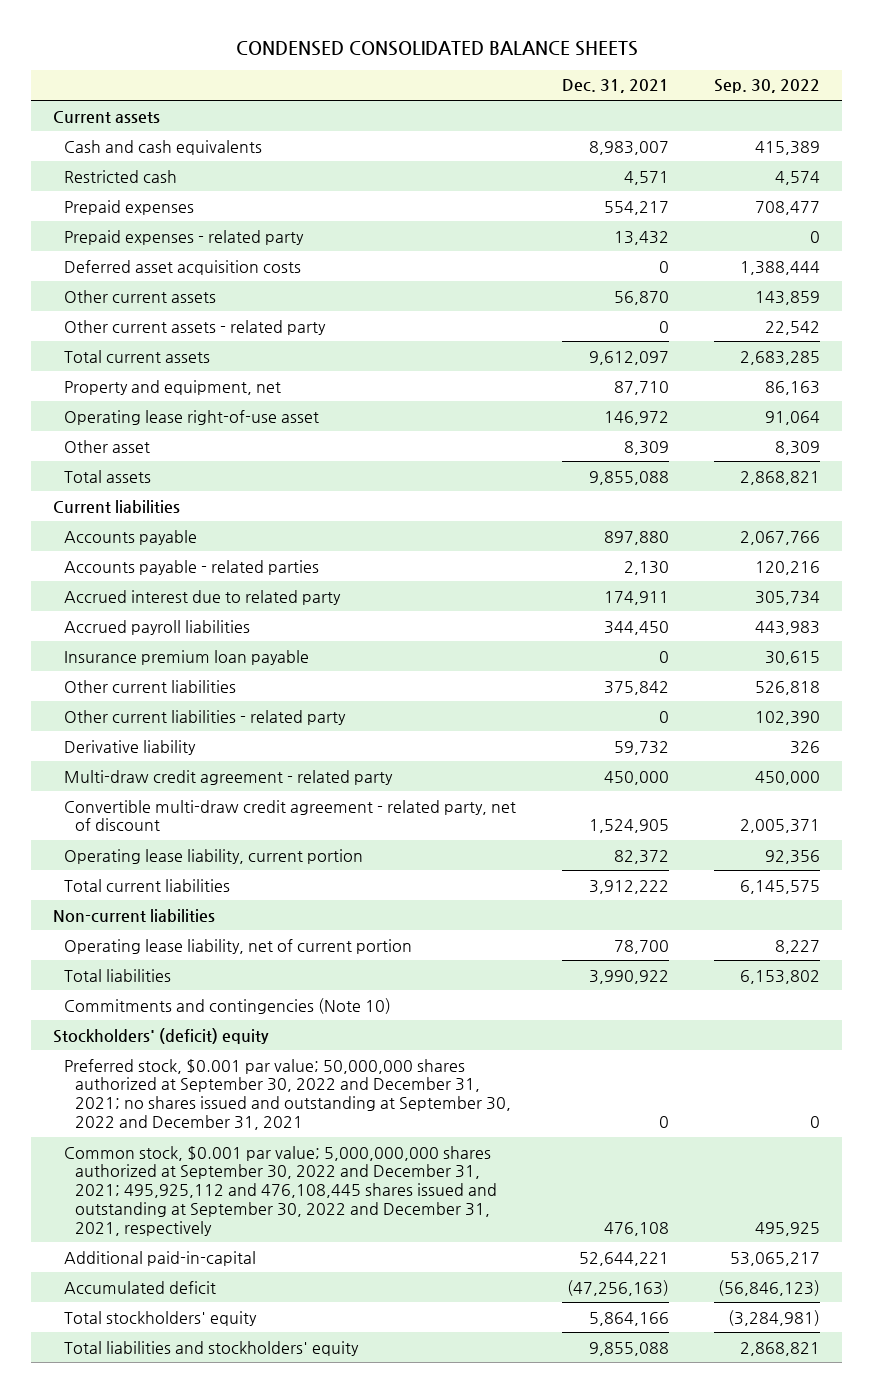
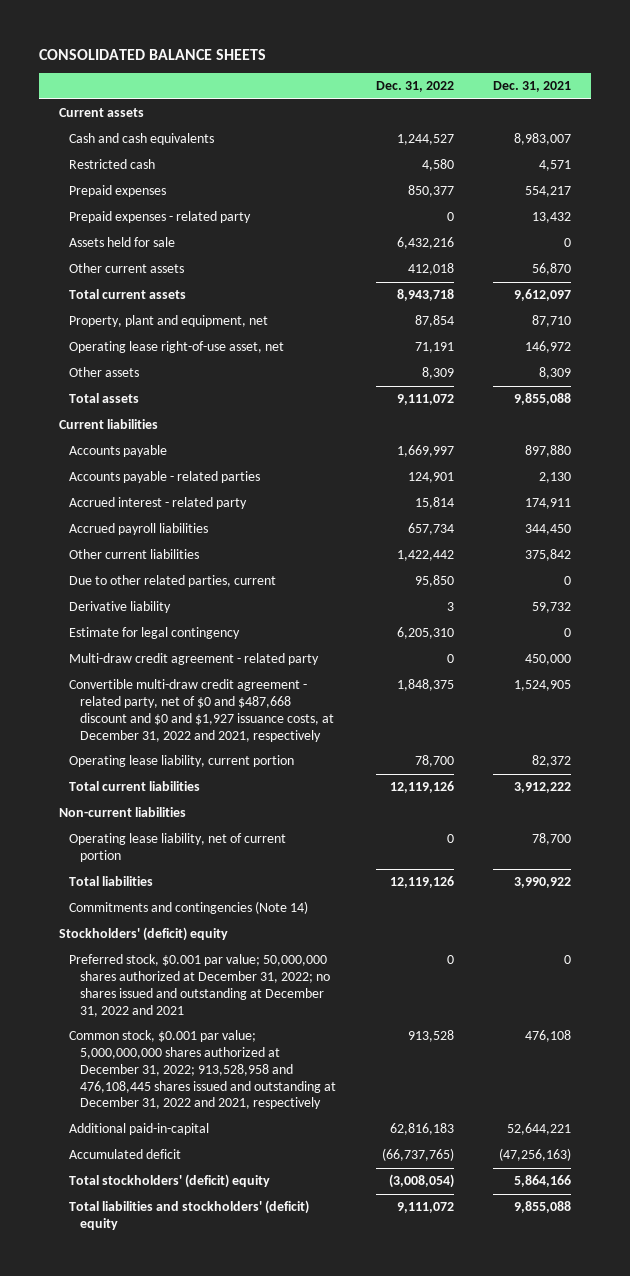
[235,41,638,57] CONDENSED CONSOLIDATED BALANCE SHEETS -> [39,48,267,60] CONSOLIDATED BALANCE SHEETS
[713,79,820,94] Sep. 30, 2022 -> none
none -> [375,81,454,93] Dec. 31, 2022
[64,259,302,275] Deferred asset acquisition costs -> none
none -> [69,237,176,248] Assets held for sale
[64,319,327,335] Other current assets - related party -> none
[64,379,282,395] Property and equipment, net -> [69,315,269,328] Property, plant and equipment, net
[64,409,320,425] Operating lease right-of-use asset -> [69,341,285,354] Operating lease right-of-use asset, net
[64,439,151,453] Other asset -> [69,367,140,378] Other assets
[64,589,342,605] Accrued interest due to related party -> [69,497,248,510] Accrued interest - related party
[64,649,310,665] Insurance premium loan payable -> none
[64,709,347,725] Other current liabilities - related party -> [69,575,277,588] Due to other related parties, current
none -> [69,627,241,640] Estimate for legal contingency
[64,799,517,832] Convertible multi-draw credit agreement - related party, net of discount -> [69,679,334,742] Convertible multi-draw credit agreement - related party, net of $0 and $487,668 discount and $0 and $1,927 issuance costs, at December 31, 2022 and 2021, respectively
[64,997,392,1014] Commitments and contingencies (Note 10) -> [69,901,309,915] Commitments and contingencies (Note 14)
[64,1058,512,1130] Preferred stock, $0.001 par value; 50,000,000 shares authorized at September 30, 2022 and December 31, 2021; no shares issued and outstanding at September 30, 2022 and December 31, 2021 -> [69,954,330,1017] Preferred stock, $0.001 par value; 50,000,000 shares authorized at December 31, 2022; no shares issued and outstanding at December 31, 2022 and 2021
[64,1145,498,1236] Common stock, $0.001 par value; 5,000,000,000 shares authorized at September 30, 2022 and December 31, 2021; 495,925,112 and 476,108,445 shares issued and outstanding at September 30, 2022 and December 31, 2021, respectively -> [69,1030,336,1110] Common stock, $0.001 par value; 5,000,000,000 shares authorized at December 31, 2022; 913,528,958 and 476,108,445 shares issued and outstanding at December 31, 2022 and 2021, respectively
[64,1310,258,1326] Total stockholders' equity -> [69,1174,271,1189] Total stockholders' (deficit) equity
[64,1340,360,1356] Total liabilities and stockholders' equity -> [69,1200,310,1231] Total liabilities and stockholders' (deficit) equity

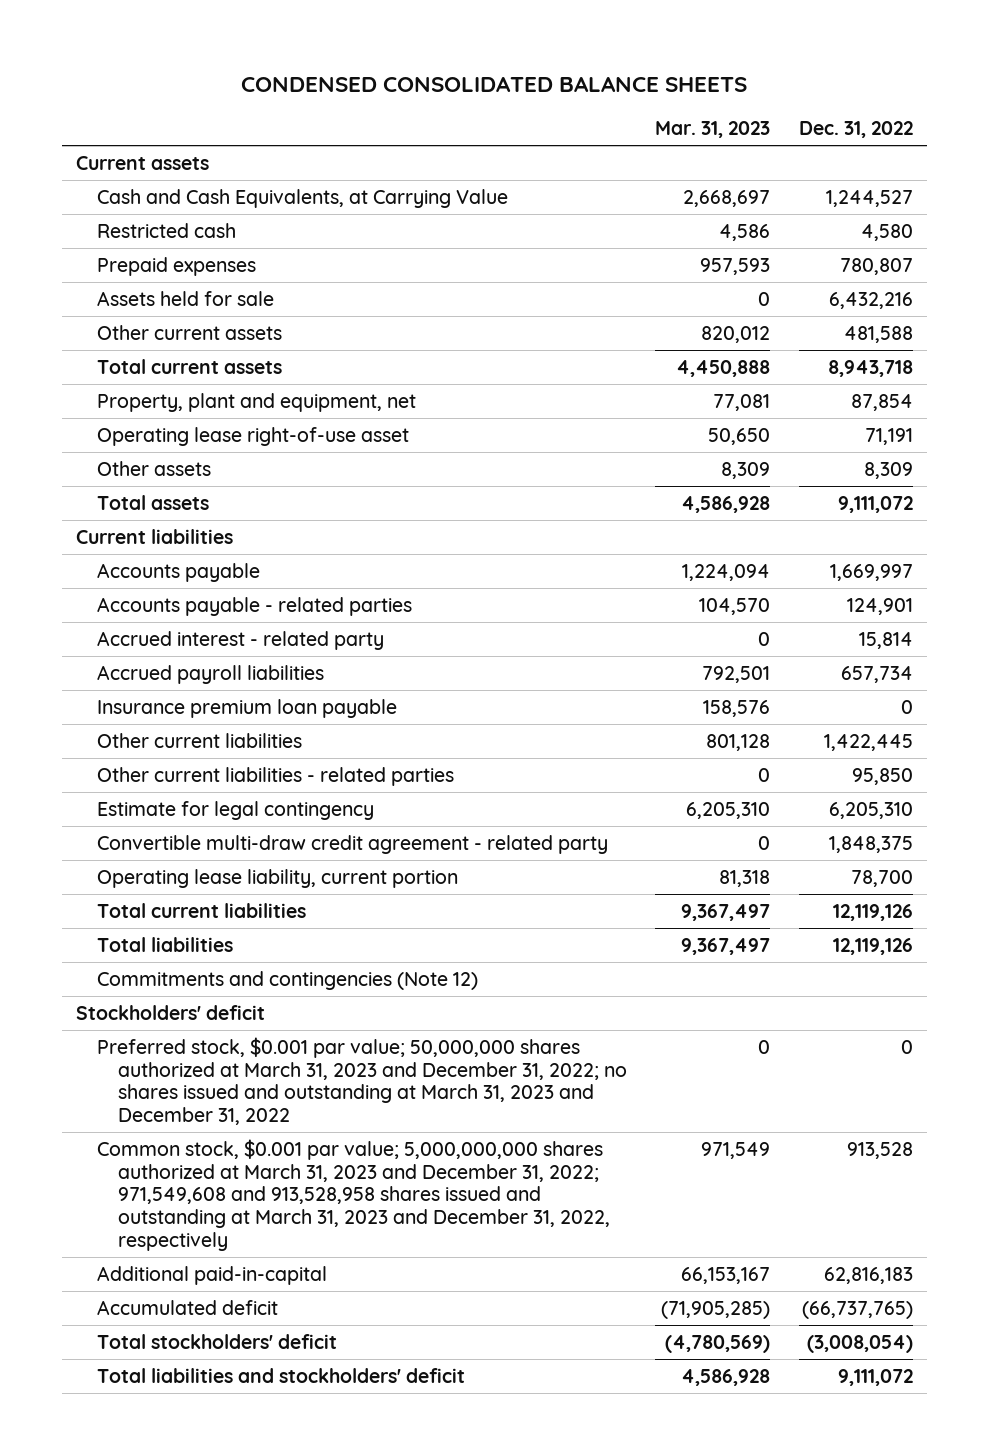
[39,48,267,60] CONSOLIDATED BALANCE SHEETS -> [241,75,748,92] CONDENSED CONSOLIDATED BALANCE SHEETS
[493,81,572,93] Dec. 31, 2021 -> none
none -> [655,120,771,138] Mar. 31, 2023
[69,133,215,146] Cash and cash equivalents -> [96,188,508,208] Cash and Cash Equivalents, at Carrying Value
[69,211,252,224] Prepaid expenses - related party -> none
[407,185,454,198] 850,377 -> [839,257,913,275] 780,807
[407,263,454,276] 412,018 -> [843,325,913,343] 481,588
[69,341,285,354] Operating lease right-of-use asset, net -> [96,426,409,446] Operating lease right-of-use asset
[69,601,172,614] Derivative liability -> none
none -> [96,698,397,718] Insurance premium loan payable
[396,550,454,562] 1,422,442 -> [823,733,913,751] 1,422,445
[69,575,277,588] Due to other related parties, current -> [96,766,454,786] Other current liabilities - related parties
[69,653,320,666] Multi-draw credit agreement - related party -> none
[69,679,334,742] Convertible multi-draw credit agreement - related party, net of $0 and $487,668 discount and $0 and $1,927 issuance costs, at December 31, 2022 and 2021, respectively -> [96,834,608,854] Convertible multi-draw credit agreement - related party
[59,807,187,818] Non-current liabilities -> none
[69,833,287,863] Operating lease liability, net of current portion -> none
[69,901,309,915] Commitments and contingencies (Note 14) -> [96,970,478,990] Commitments and contingencies (Note 12)
[59,927,229,942] Stockholders' (deficit) equity -> [75,1004,265,1020] Stockholders' deficit
[69,954,330,1017] Preferred stock, $0.001 par value; 50,000,000 shares authorized at December 31, 2022; no shares issued and outstanding at December 31, 2022 and 2021 -> [96,1036,627,1126] Preferred stock, $0.001 par value; 50,000,000 shares authorized at March 31, 2023 and December 31, 2022; no shares issued and outstanding at March 31, 2023 and December 31, 2022
[69,1030,336,1110] Common stock, $0.001 par value; 5,000,000,000 shares authorized at December 31, 2022; 913,528,958 and 476,108,445 shares issued and outstanding at December 31, 2022 and 2021, respectively -> [96,1138,610,1251] Common stock, $0.001 par value; 5,000,000,000 shares authorized at March 31, 2023 and December 31, 2022; 971,549,608 and 913,528,958 shares issued and outstanding at March 31, 2023 and December 31, 2022, respectively
[69,1174,271,1189] Total stockholders' (deficit) equity -> [96,1333,337,1349] Total stockholders' deficit
[69,1200,310,1231] Total liabilities and stockholders' (deficit) equity -> [96,1367,465,1383] Total liabilities and stockholders' deficit

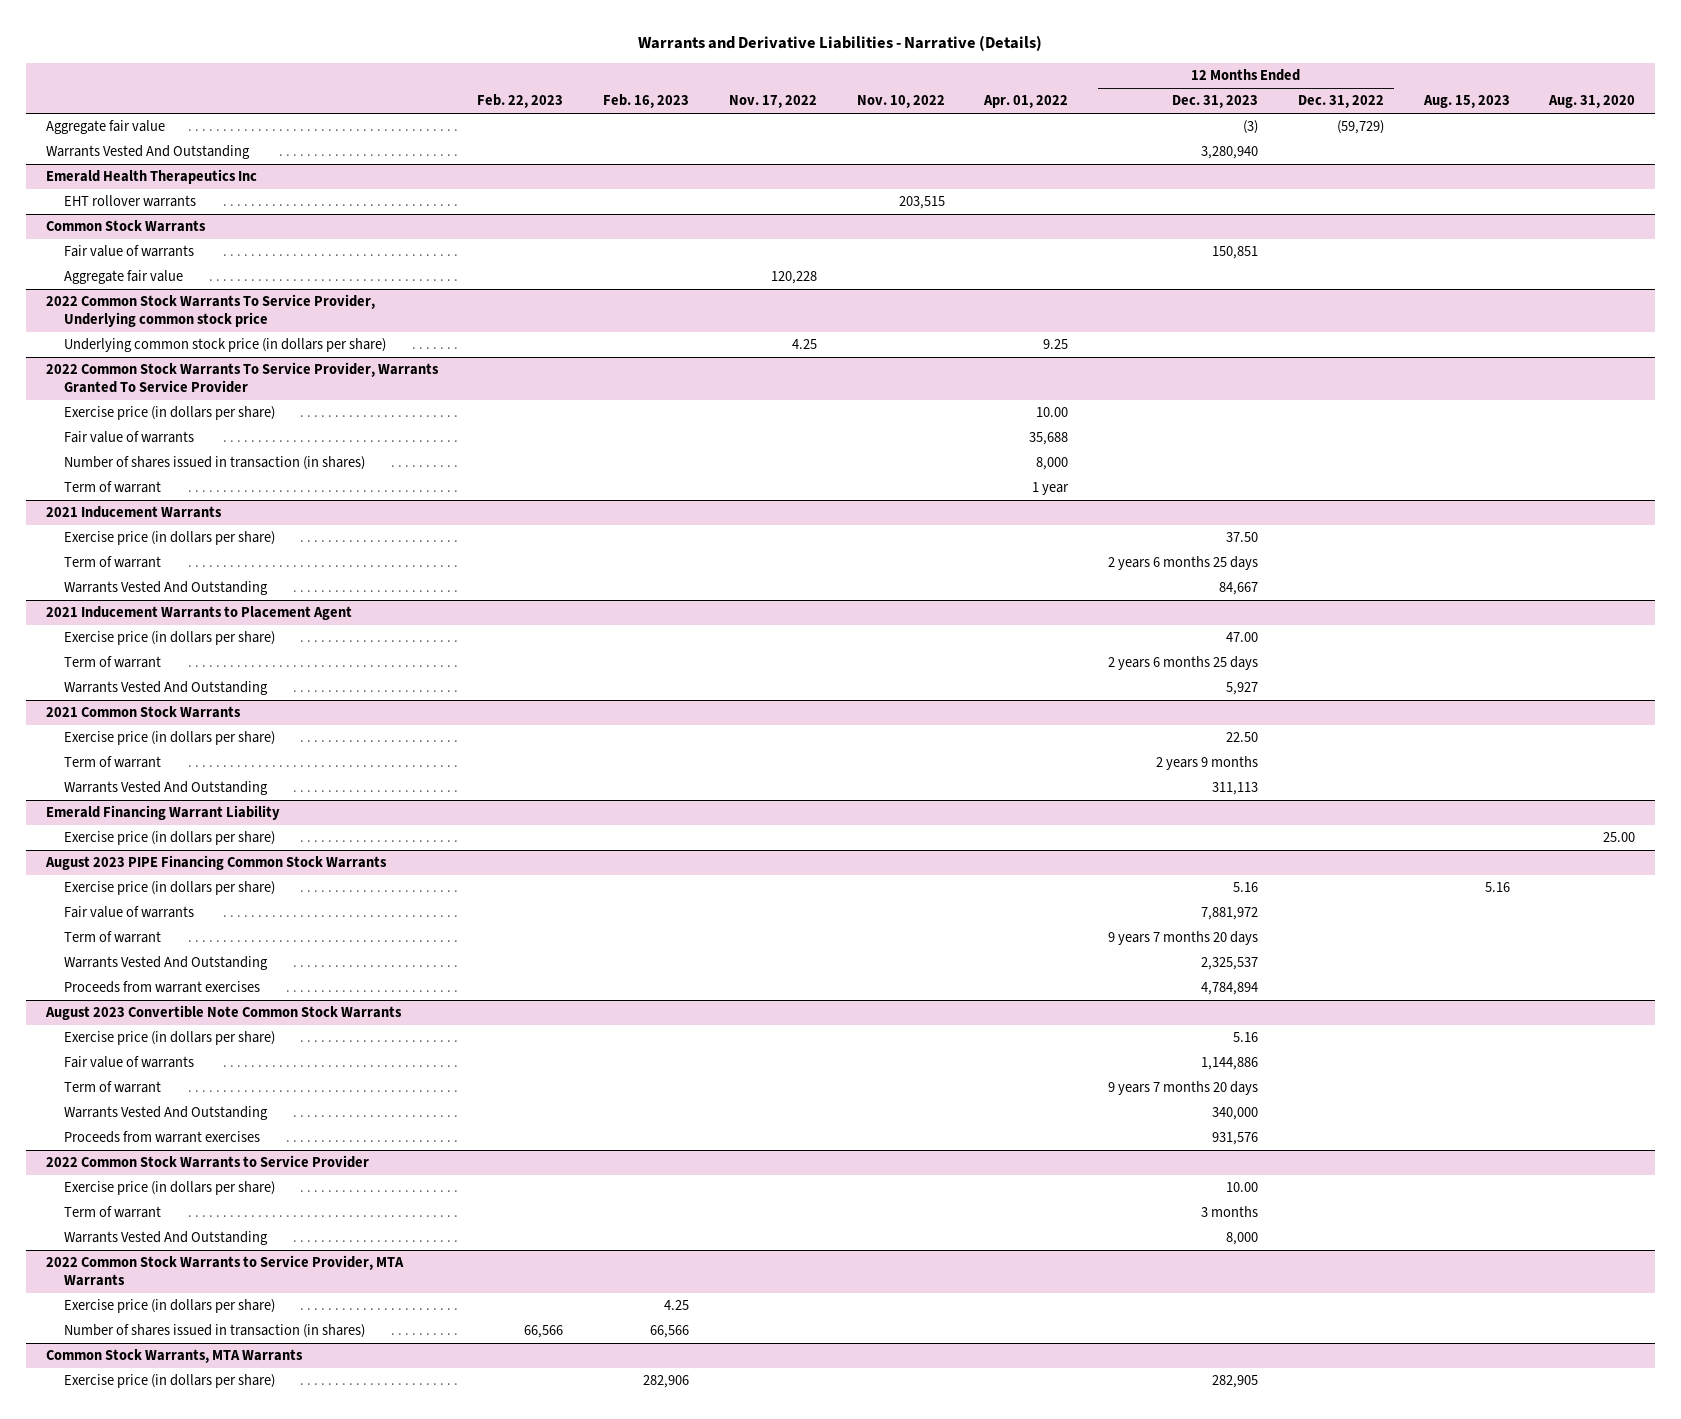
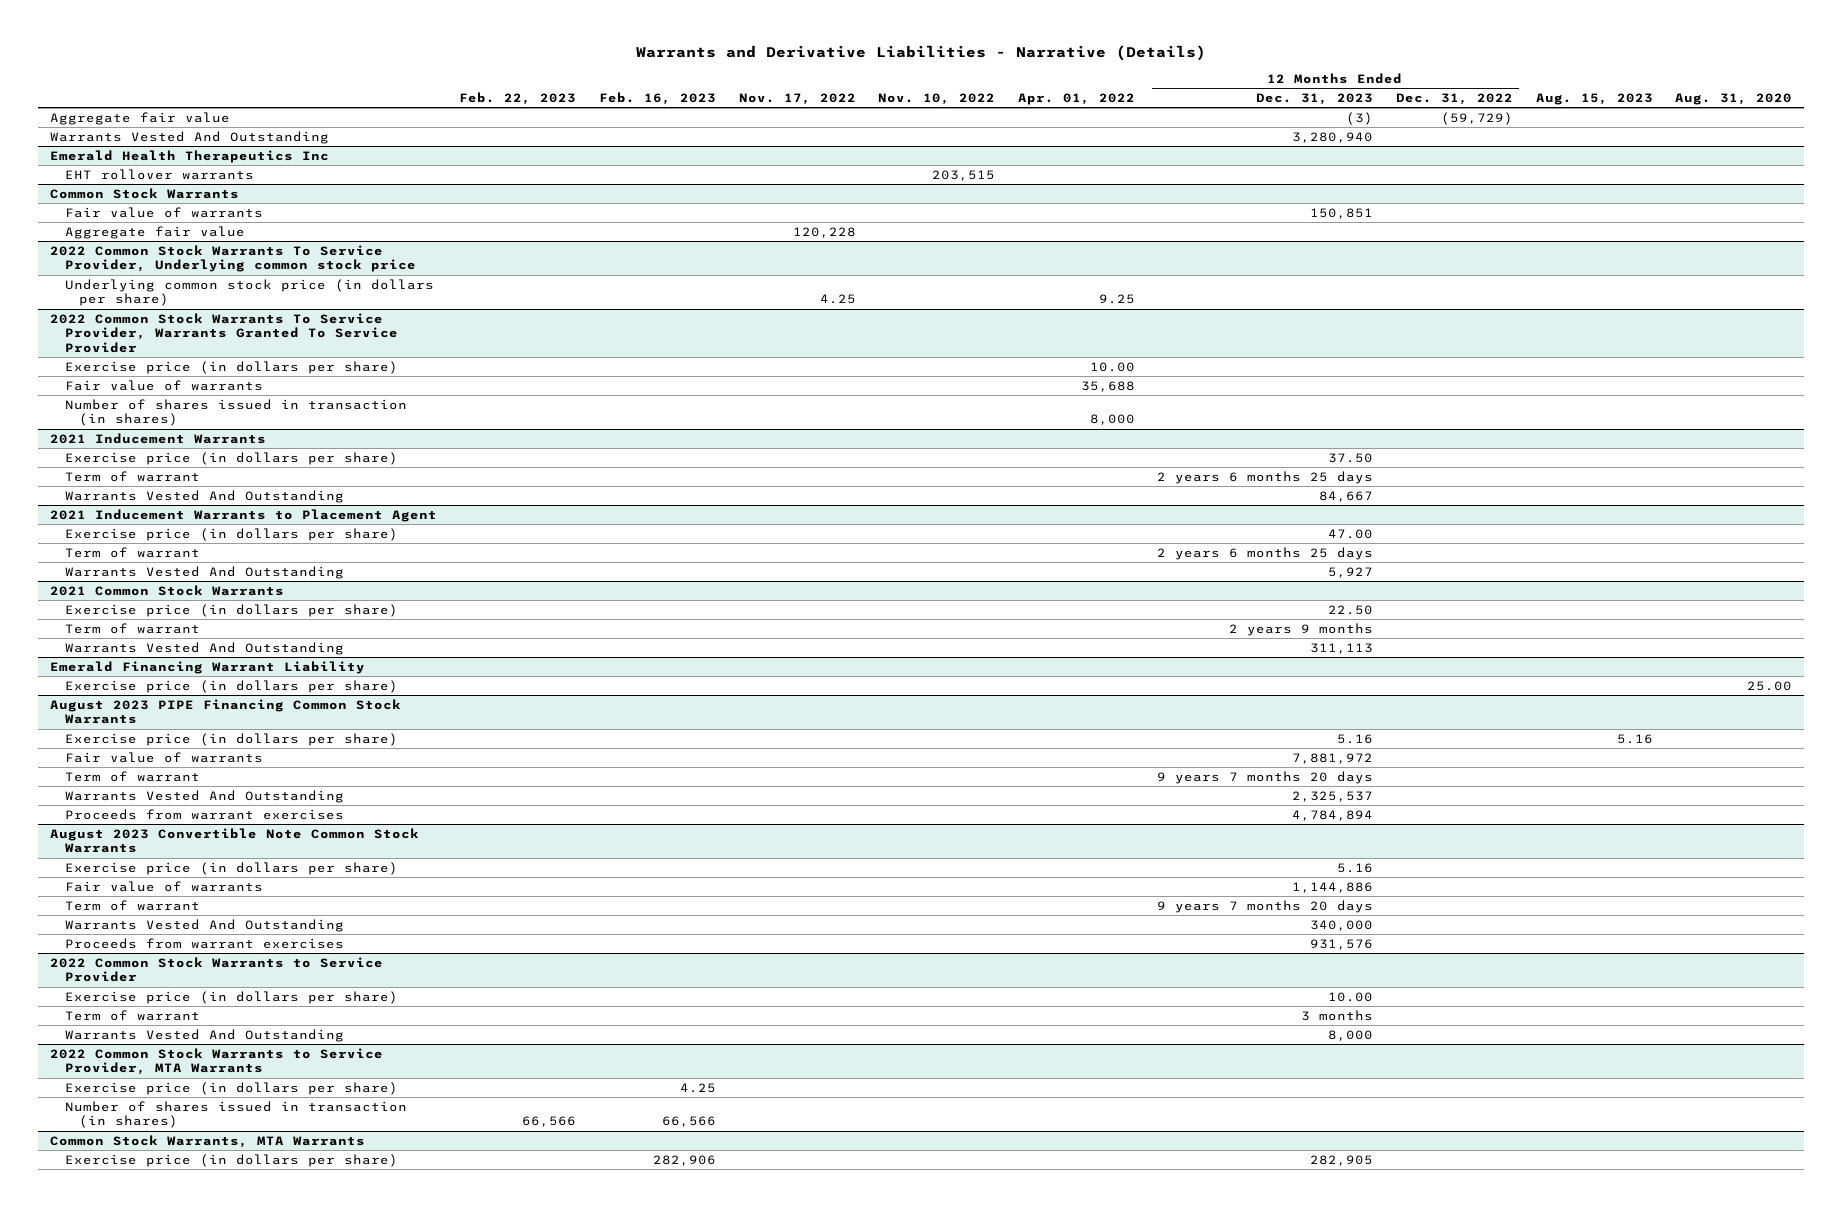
[63,481,161,494] Term of warrant -> none

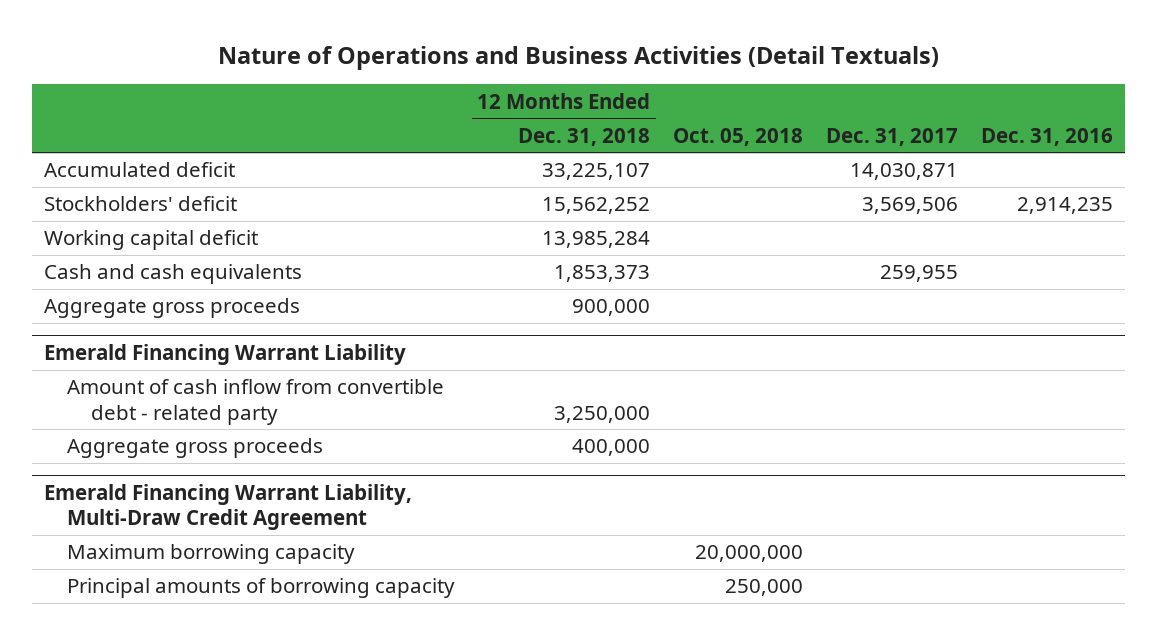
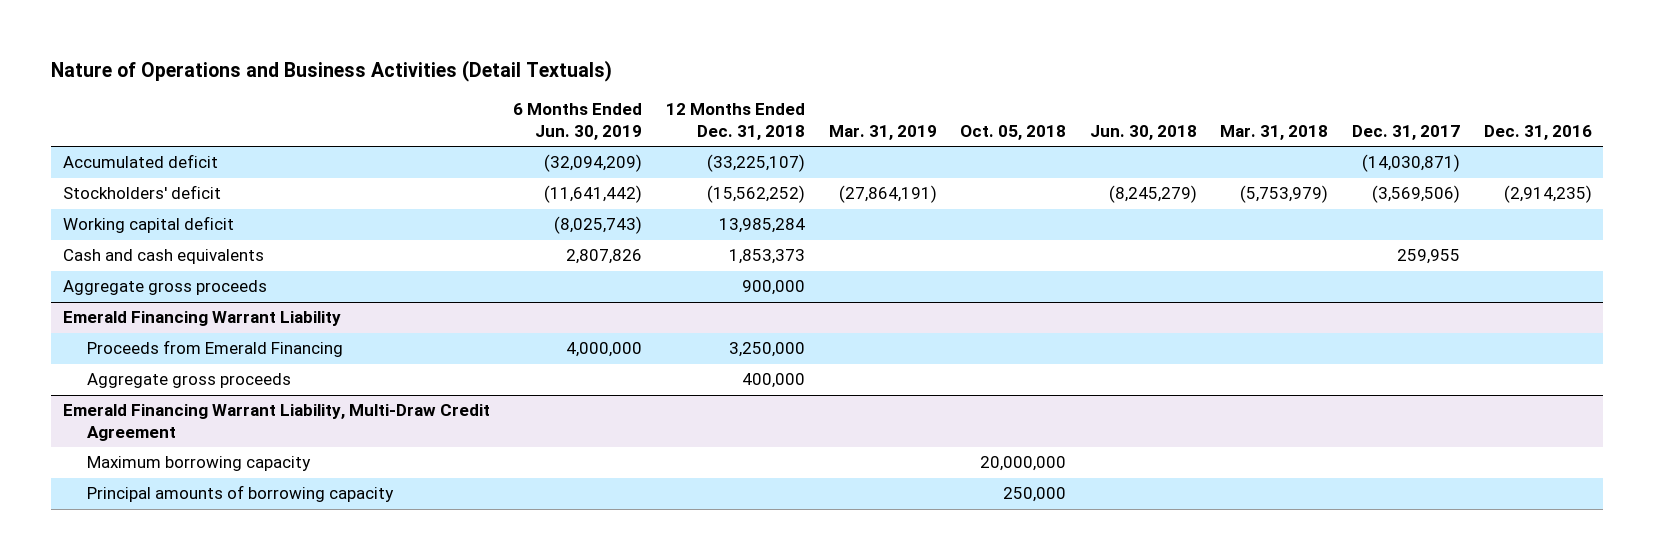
none -> [513,103,643,140] 6 Months Ended Jun. 30, 2019
none -> [828,124,937,140] Mar. 31, 2019
none -> [1089,124,1197,140] Jun. 30, 2018
none -> [1220,124,1329,140] Mar. 31, 2018
[542,163,651,181] 33,225,107 -> [706,154,805,173] (33,225,107)
[850,163,959,181] 14,030,871 -> [1362,154,1461,173] (14,030,871)
[542,197,651,215] 15,562,252 -> [706,185,805,204] (15,562,252)
[862,197,959,215] 3,569,506 -> [1372,185,1461,204] (3,569,506)
[1017,197,1114,215] 2,914,235 -> [1503,185,1592,204] (2,914,235)
[67,379,445,425] Amount of cash inflow from convertible debt - related party -> [86,340,343,358] Proceeds from Emerald Financing

